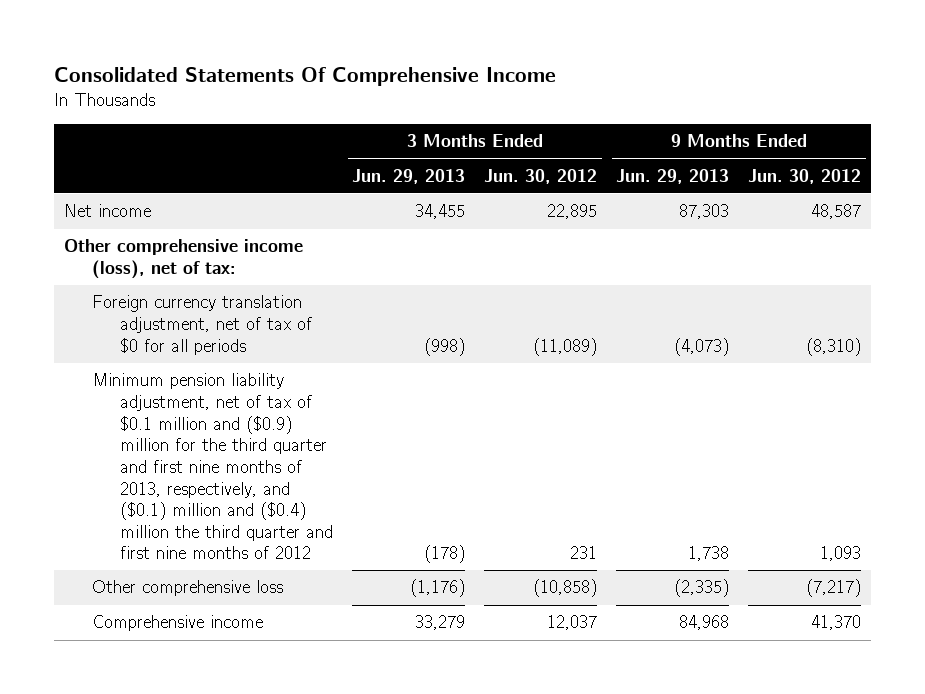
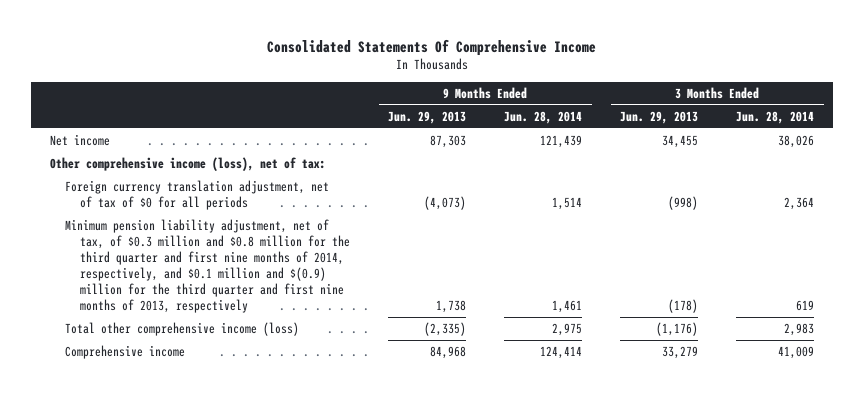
[484,168,598,184] Jun. 30, 2012 -> none
[748,168,862,184] Jun. 30, 2012 -> none
none -> [504,110,583,124] Jun. 28, 2014
none -> [736,110,815,124] Jun. 28, 2014
[92,373,334,560] Minimum pension liability adjustment, net of tax of $0.1 million and ($0.9) million for the third quarter and first nine months of 2013, respectively, and ($0.1) million and ($0.4) million the third quarter and first nine months of 2012 -> [65,218,351,314] Minimum pension liability adjustment, net of tax, of $0.3 million and $0.8 million for the third quarter and first nine months of 2014, respectively, and $0.1 million and $(0.9) million for the third quarter and first nine months of 2013, respectively
[92,580,284,597] Other comprehensive loss -> [65,321,300,336] Total other comprehensive income (loss)

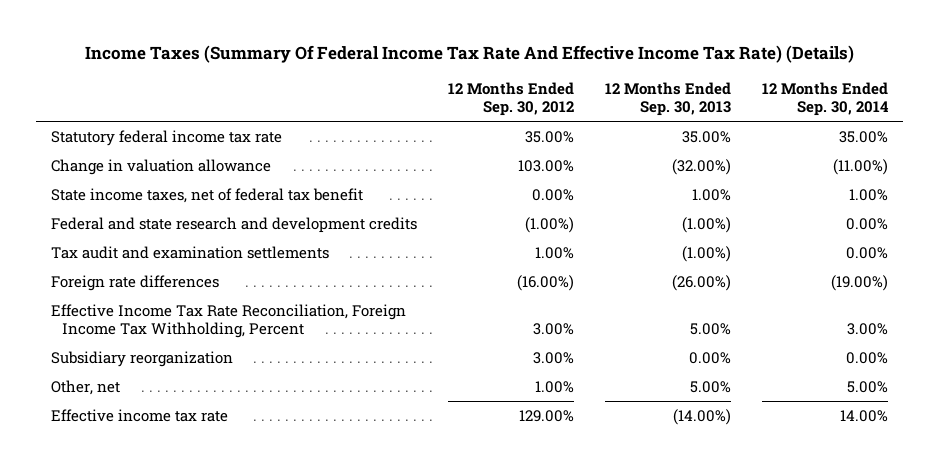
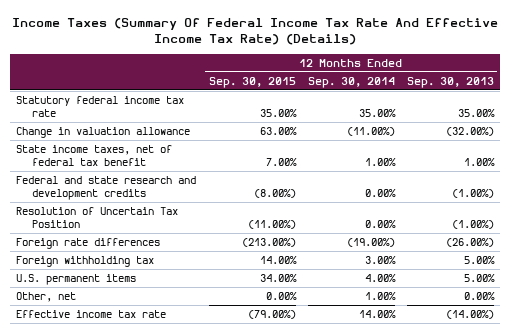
[448,82,575,116] 12 Months Ended Sep. 30, 2012 -> none
none -> [208,76,296,88] Sep. 30, 2015
[51,246,330,260] Tax audit and examination settlements -> [16,207,179,228] Resolution of Uncertain Tax Position
[51,351,234,368] Subsidiary reorganization -> none
[51,304,407,338] Effective Income Tax Rate Reconciliation, Foreign Income Tax Withholding, Percent -> [16,256,155,268] Foreign withholding tax
none -> [16,274,137,286] U.S. permanent items
[689,381,731,394] 5.00% -> [463,292,495,301] 0.00%
[846,381,888,394] 5.00% -> [364,292,396,301] 1.00%

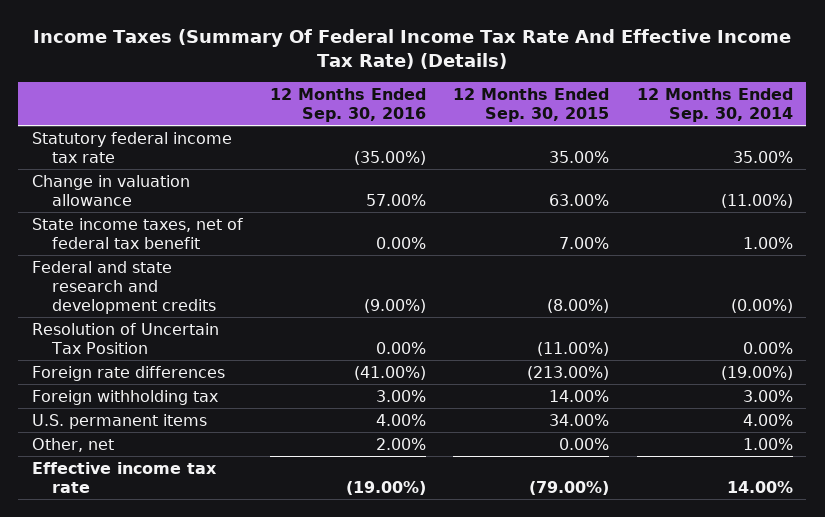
[406,76,494,88] Sep. 30, 2013 -> none
none -> [270,87,427,122] 12 Months Ended Sep. 30, 2016
[364,188,396,197] 0.00% -> [730,298,793,313] (0.00%)

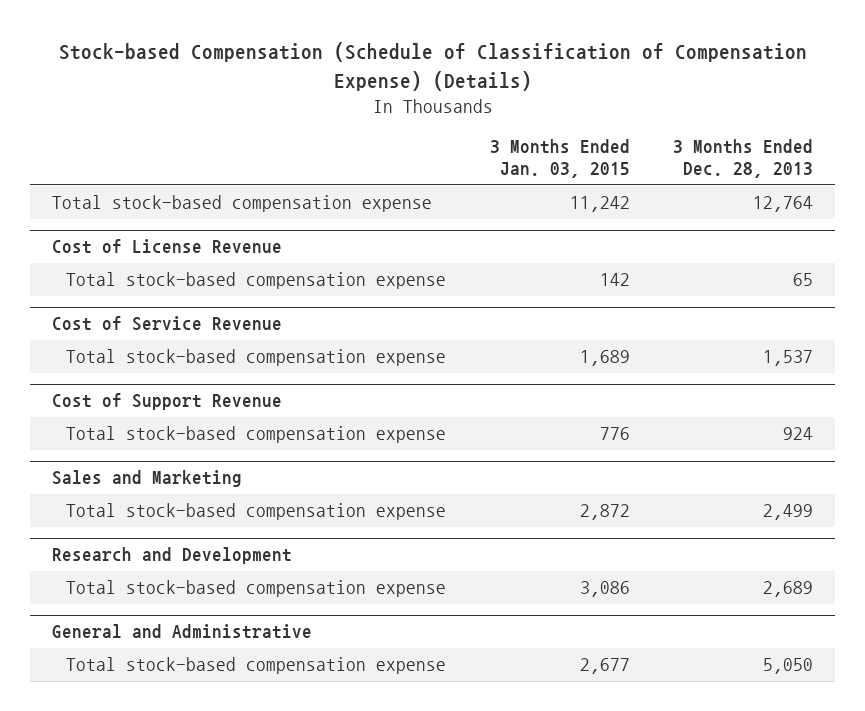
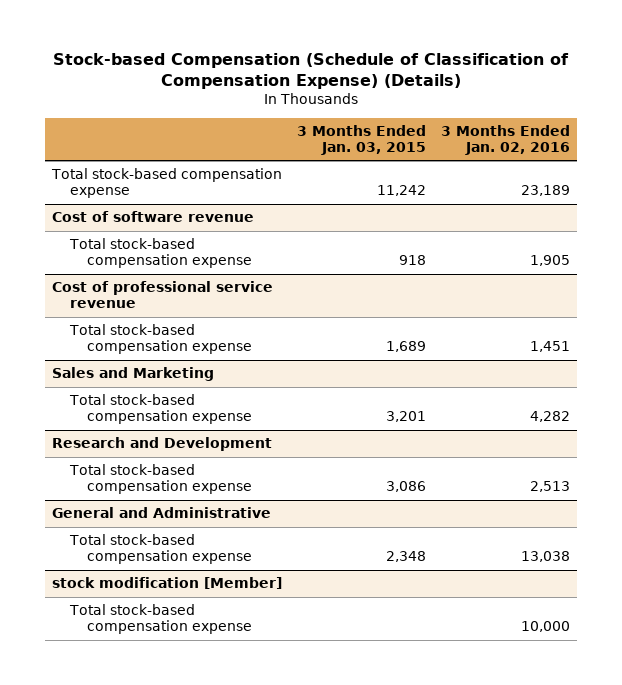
[673,139,814,179] 3 Months Ended Dec. 28, 2013 -> none
none -> [440,124,570,155] 3 Months Ended Jan. 02, 2016
[51,239,282,255] Cost of License Revenue -> [52,211,255,223] Cost of software revenue
[599,273,630,287] 142 -> [398,255,426,266] 918
[51,316,282,332] Cost of Service Revenue -> [52,281,274,309] Cost of professional service revenue
[51,393,282,411] Cost of Support Revenue -> none
[65,426,446,444] Total stock-based compensation expense -> none
[579,504,630,521] 2,872 -> [385,411,426,423] 3,201
[579,658,630,675] 2,677 -> [385,551,426,563] 2,348
none -> [52,577,283,590] stock modification [Member]
none -> [68,604,253,635] Total stock-based compensation expense

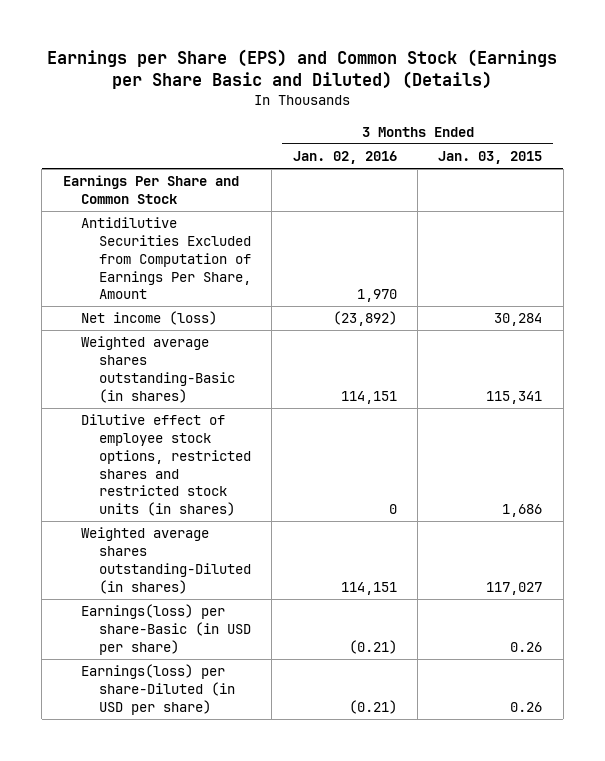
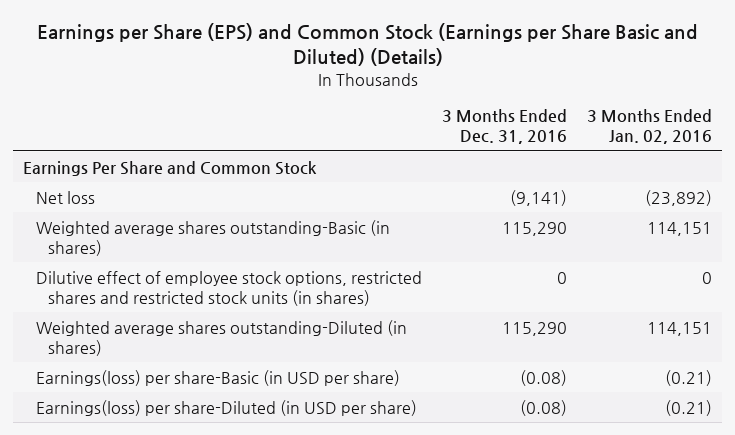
[438,151,543,165] Jan. 03, 2015 -> none
none -> [441,109,567,145] 3 Months Ended Dec. 31, 2016
[80,217,252,300] Antidilutive Securities Excluded from Computation of Earnings Per Share, Amount -> none
[80,311,217,326] Net income (loss) -> [35,190,95,204] Net loss

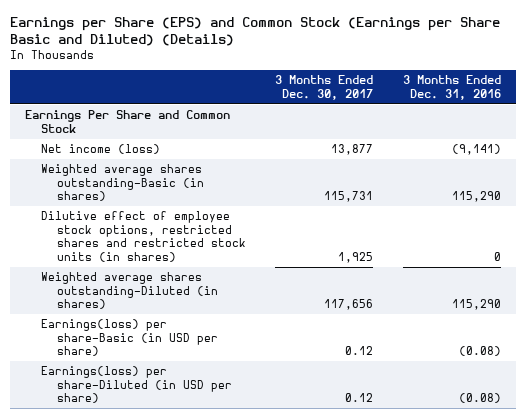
[586,109,712,145] 3 Months Ended Jan. 02, 2016 -> none
none -> [275,75,374,100] 3 Months Ended Dec. 30, 2017
[35,190,95,204] Net loss -> [40,144,160,155] Net income (loss)

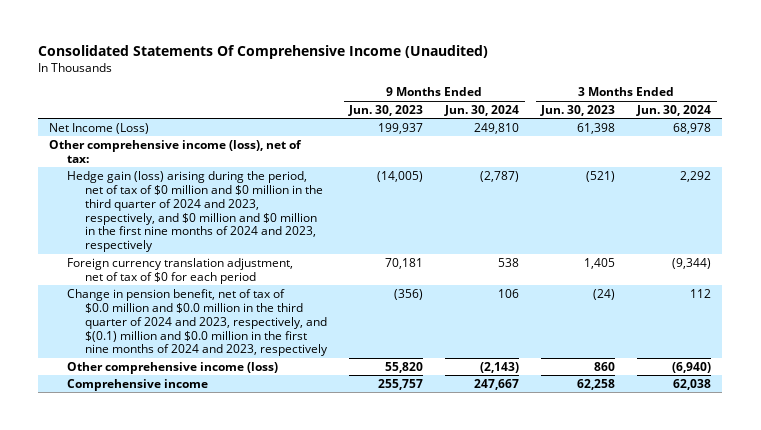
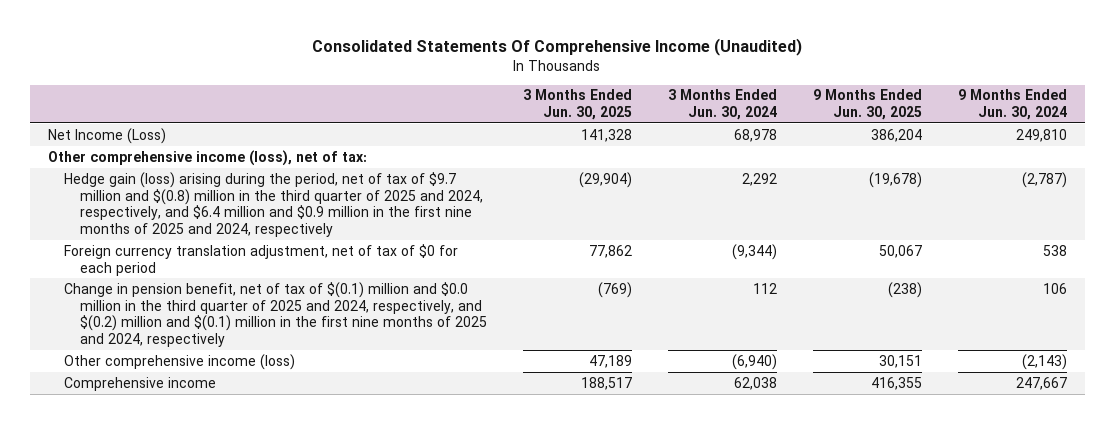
[348,104,424,116] Jun. 30, 2023 -> none
[540,104,616,116] Jun. 30, 2023 -> none
none -> [522,89,632,121] 3 Months Ended Jun. 30, 2025
none -> [813,89,923,121] 9 Months Ended Jun. 30, 2025
[67,170,324,253] Hedge gain (loss) arising during the period, net of tax of $0 million and $0 million in the third quarter of 2024 and 2023, respectively, and $0 million and $0 million in the first nine months of 2024 and 2023, respectively -> [63,171,483,237] Hedge gain (loss) arising during the period, net of tax of $9.7 million and $(0.8) million in the third quarter of 2025 and 2024, respectively, and $6.4 million and $0.9 million in the first nine months of 2025 and 2024, respectively
[67,288,329,357] Change in pension benefit, net of tax of $0.0 million and $0.0 million in the third quarter of 2024 and 2023, respectively, and $(0.1) million and $0.0 million in the first nine months of 2024 and 2023, respectively -> [63,281,487,347] Change in pension benefit, net of tax of $(0.1) million and $0.0 million in the third quarter of 2025 and 2024, respectively, and $(0.2) million and $(0.1) million in the first nine months of 2025 and 2024, respectively

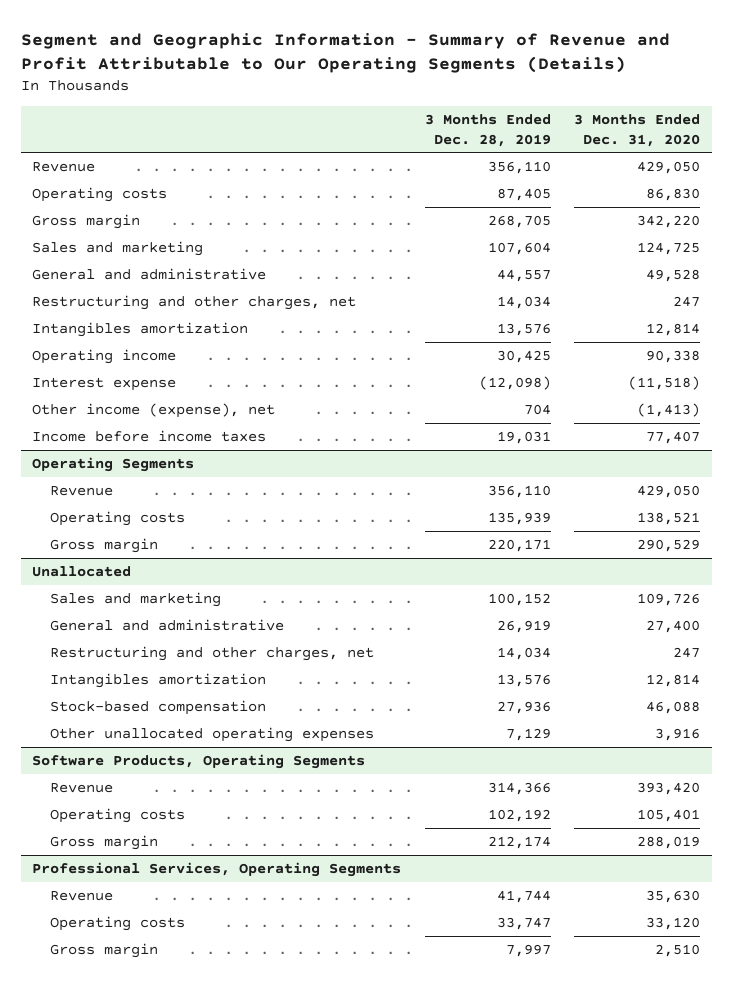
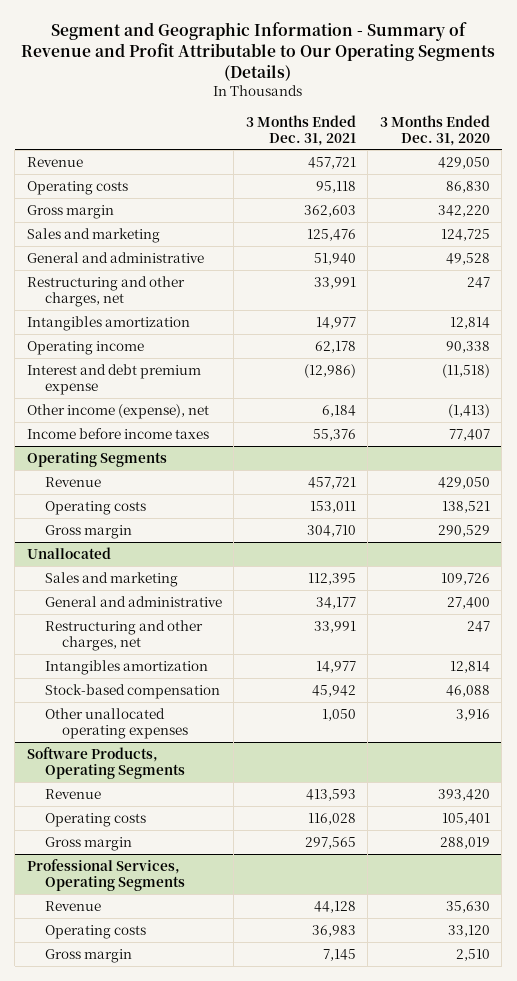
[424,114,551,147] 3 Months Ended Dec. 28, 2019 -> none
none -> [245,114,356,146] 3 Months Ended Dec. 31, 2021
[32,376,177,391] Interest expense -> [27,363,202,395] Interest and debt premium expense

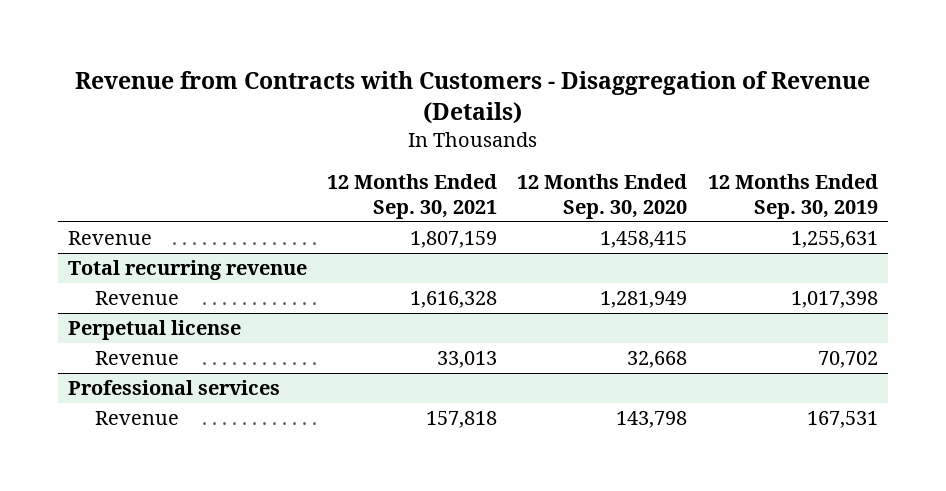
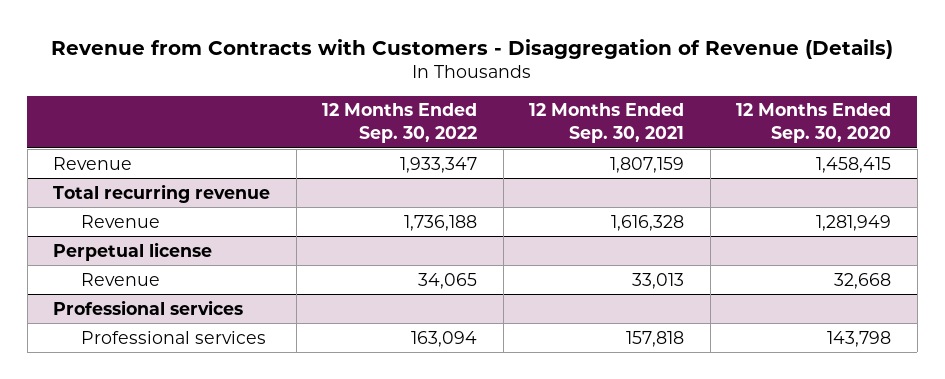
[707,173,878,219] 12 Months Ended Sep. 30, 2019 -> none
none -> [322,103,478,144] 12 Months Ended Sep. 30, 2022
[95,411,180,426] Revenue -> [81,330,267,344] Professional services

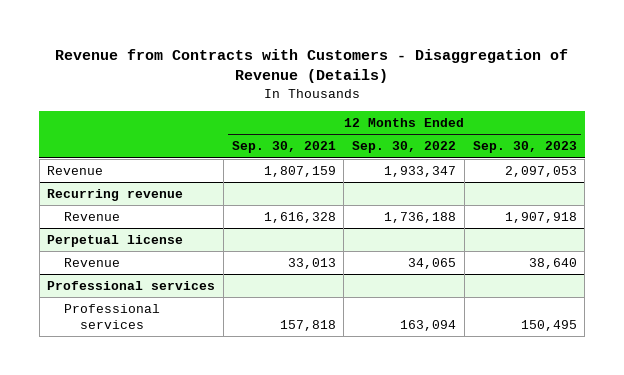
[736,103,892,144] 12 Months Ended Sep. 30, 2020 -> none
none -> [472,141,577,154] Sep. 30, 2023
[53,183,271,203] Total recurring revenue -> [47,188,184,201] Recurring revenue

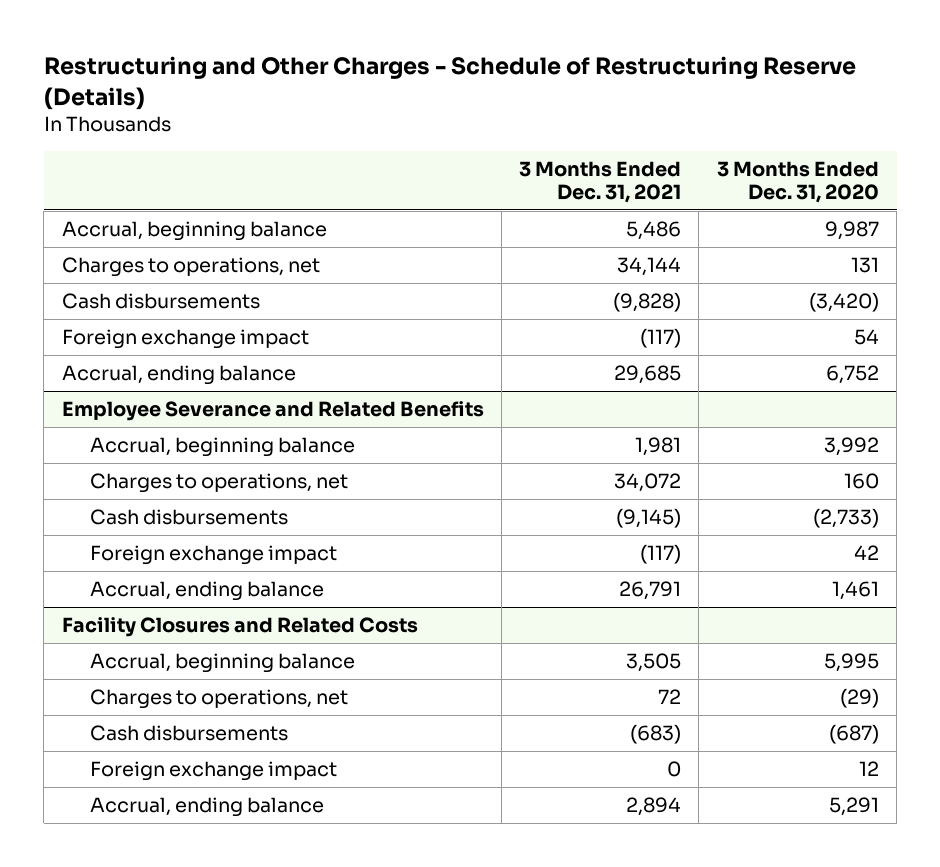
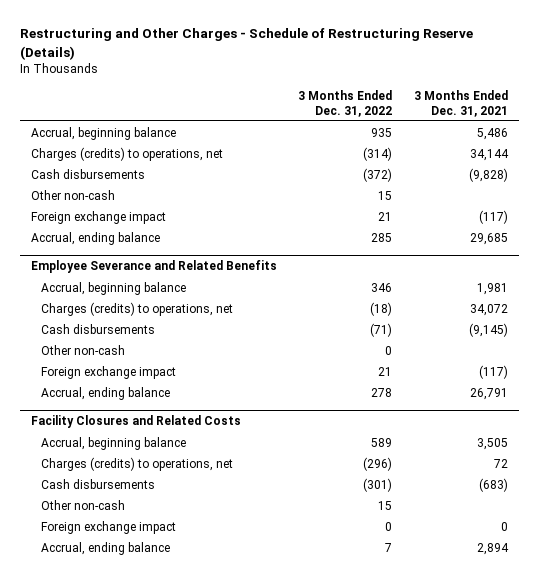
[716,160,879,203] 3 Months Ended Dec. 31, 2020 -> none
none -> [298,89,393,117] 3 Months Ended Dec. 31, 2022
[61,257,320,278] Charges to operations, net -> [30,146,223,161] Charges (credits) to operations, net
none -> [30,189,115,200] Other non-cash
[89,473,348,494] Charges to operations, net -> [41,301,234,316] Charges (credits) to operations, net
none -> [41,344,126,355] Other non-cash
[89,689,348,710] Charges to operations, net -> [41,456,234,471] Charges (credits) to operations, net
none -> [41,499,126,510] Other non-cash

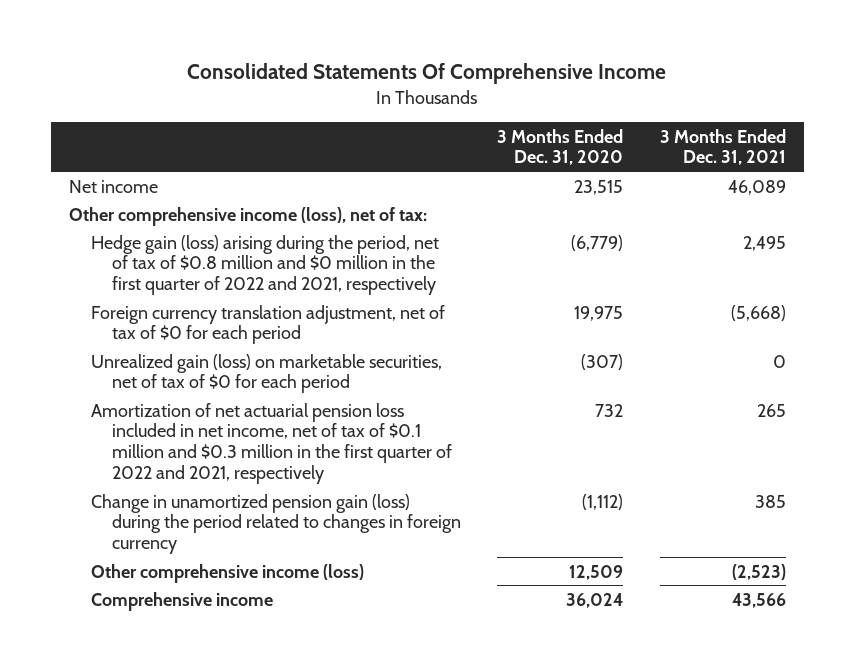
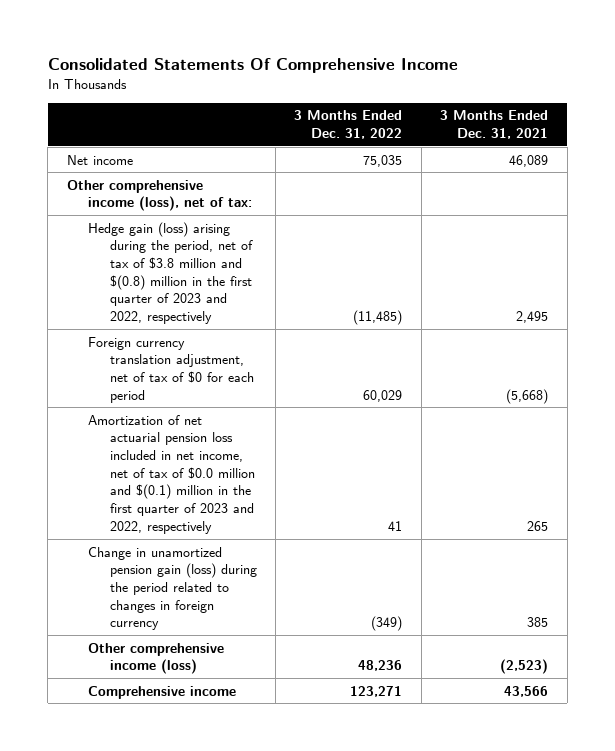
[497,128,624,166] 3 Months Ended Dec. 31, 2020 -> none
none -> [294,110,403,140] 3 Months Ended Dec. 31, 2022
[90,234,439,296] Hedge gain (loss) arising during the period, net of tax of $0.8 million and $0 million in the first quarter of 2022 and 2021, respectively -> [88,221,253,325] Hedge gain (loss) arising during the period, net of tax of $3.8 million and $(0.8) million in the first quarter of 2023 and 2022, respectively
[90,353,442,394] Unrealized gain (loss) on marketable securities, net of tax of $0 for each period -> none
[90,402,452,485] Amortization of net actuarial pension loss included in net income, net of tax of $0.1 million and $0.3 million in the first quarter of 2022 and 2021, respectively -> [88,414,255,534] Amortization of net actuarial pension loss included in net income, net of tax of $0.0 million and $(0.1) million in the first quarter of 2023 and 2022, respectively

